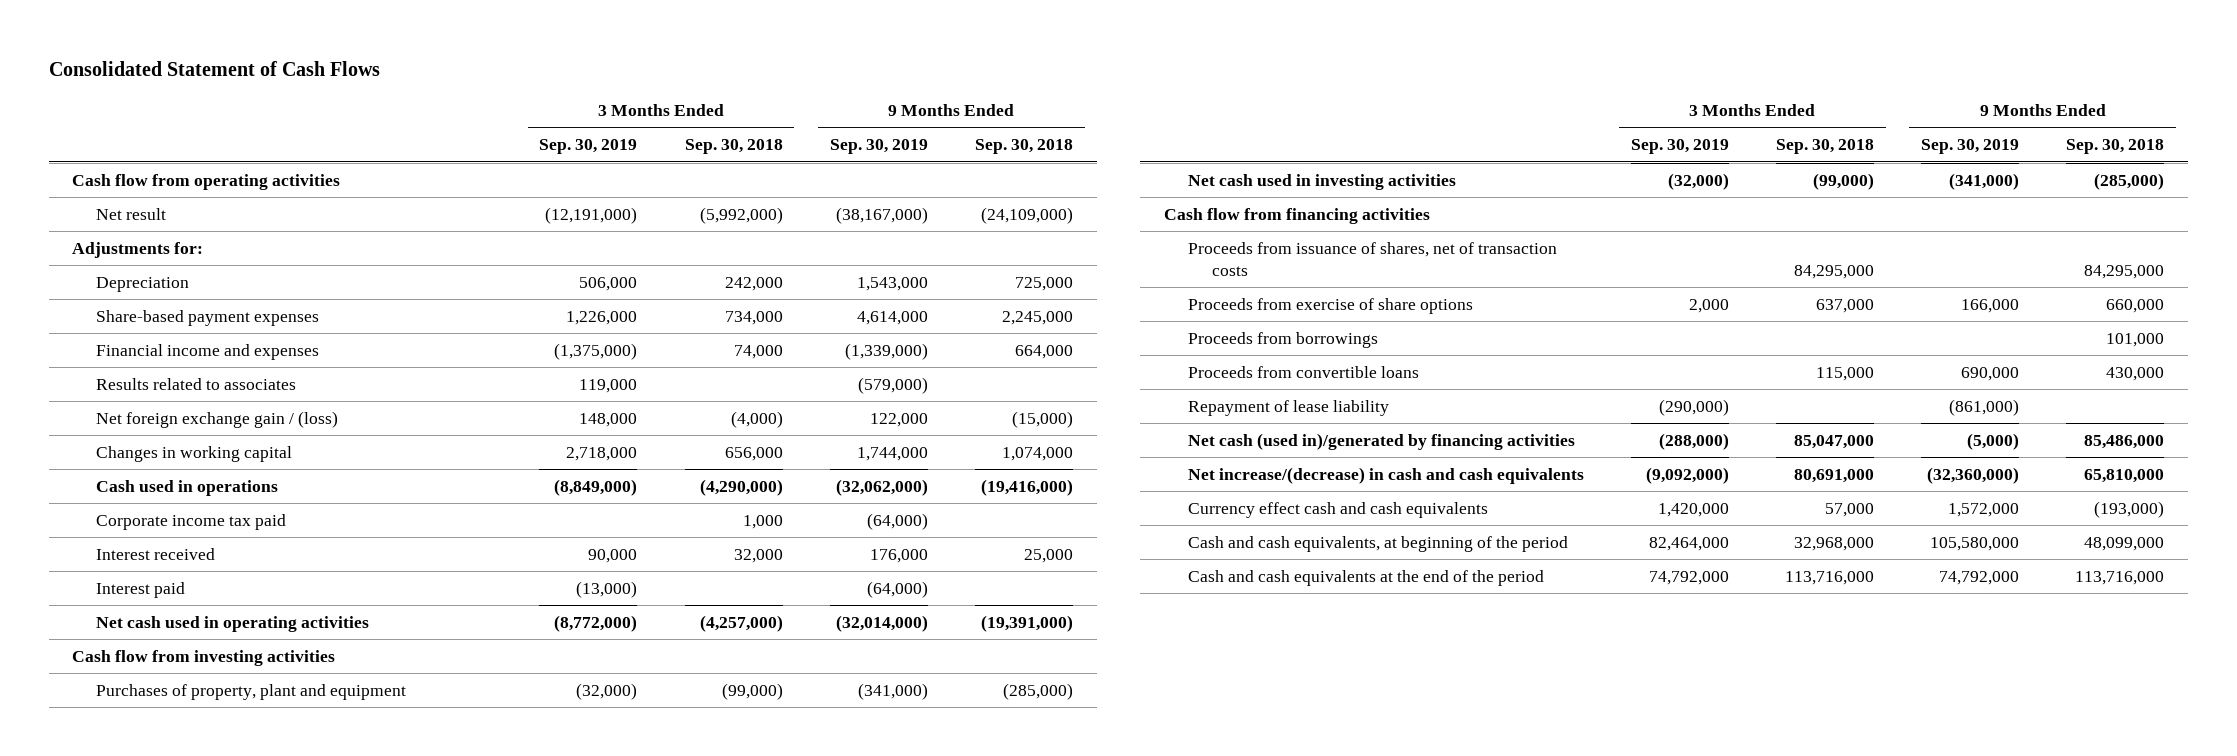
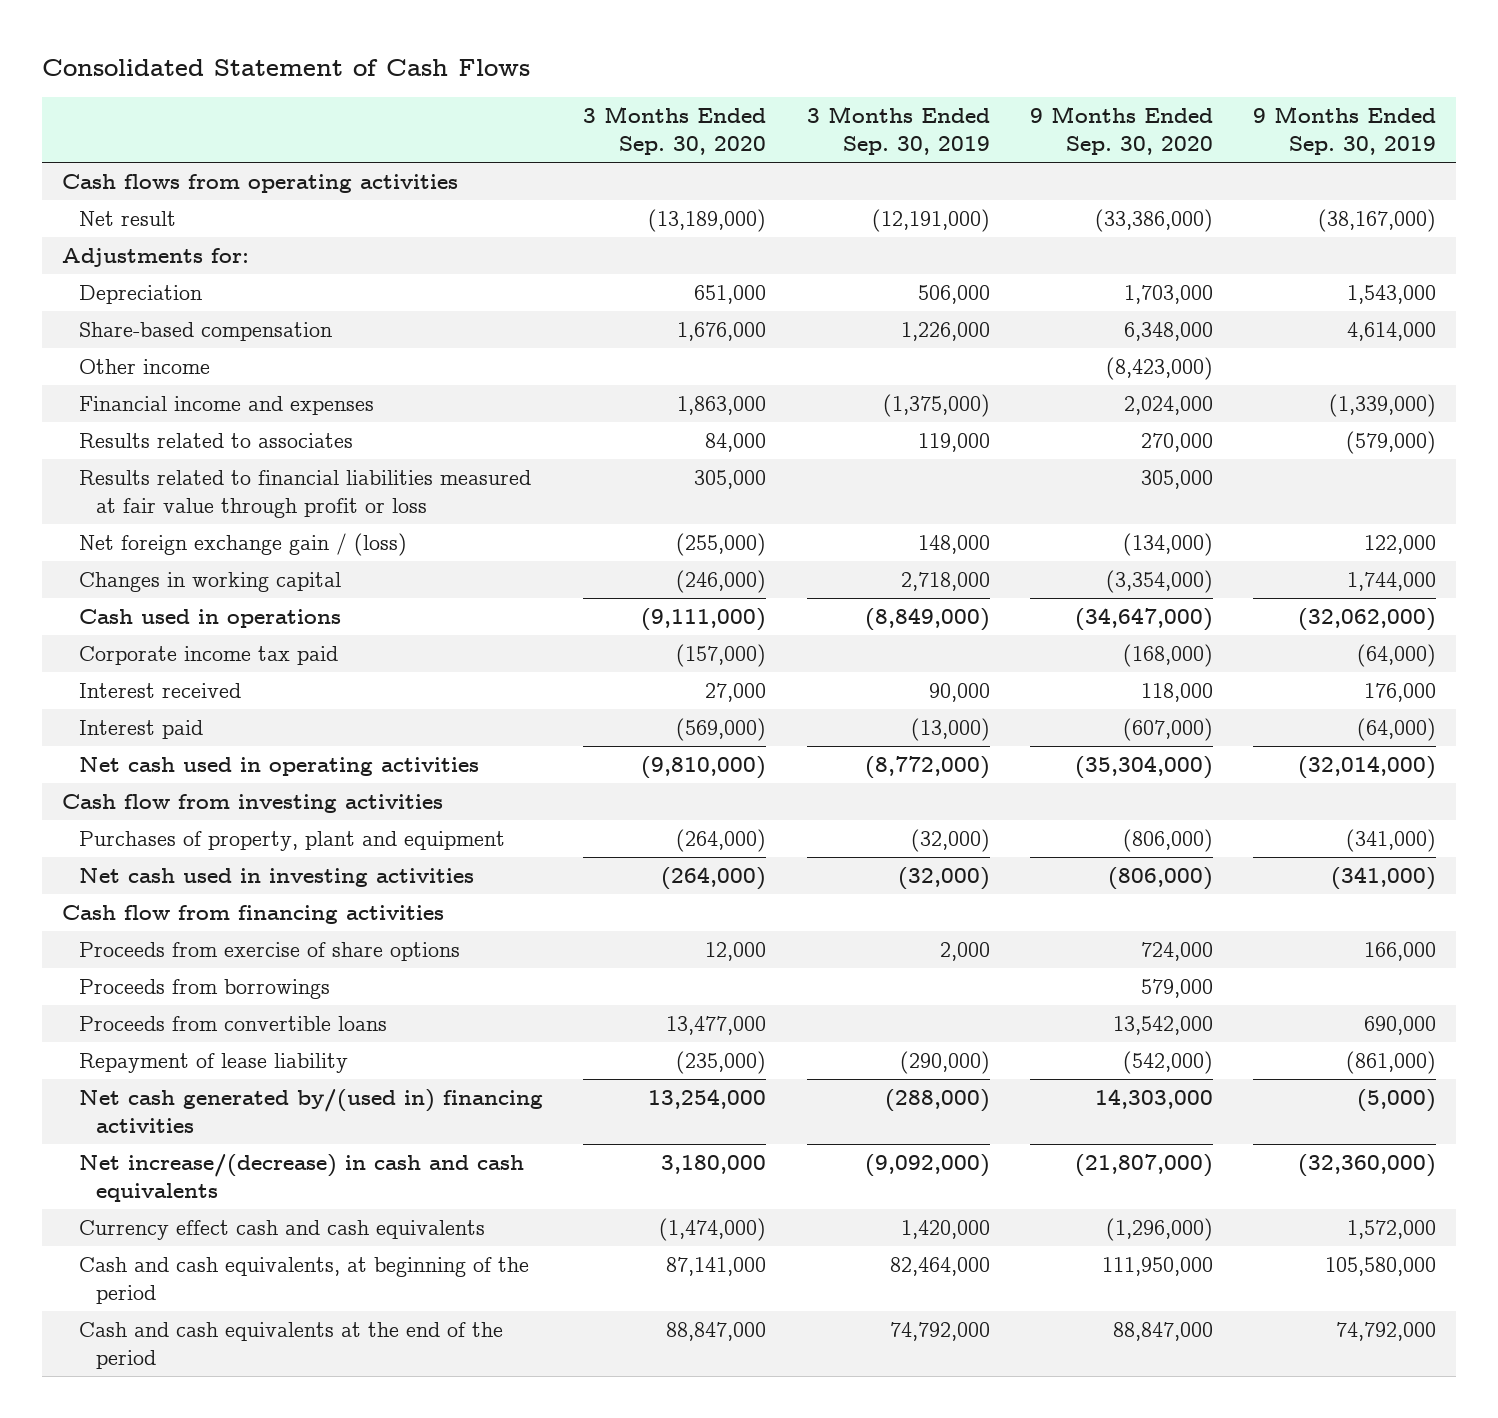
[684,139,783,155] Sep. 30, 2018 -> none
[975,139,1074,155] Sep. 30, 2018 -> none
none -> [583,106,767,155] 3 Months Ended Sep. 30, 2020
none -> [1029,106,1213,155] 9 Months Ended Sep. 30, 2020
[72,173,341,190] Cash flow from operating activities -> [62,174,459,194] Cash flows from operating activities
[96,309,320,326] Share-based payment expenses -> [79,322,333,342] Share-based compensation
none -> [79,359,211,375] Other income
none -> [79,470,532,518] Results related to financial liabilities measured at fair value through profit or loss
[1187,241,1557,276] Proceeds from issuance of shares, net of transaction costs -> none
[1187,432,1575,450] Net cash (used in)/generated by financing activities -> [79,1089,544,1133] Net cash generated by/(used in) financing activities

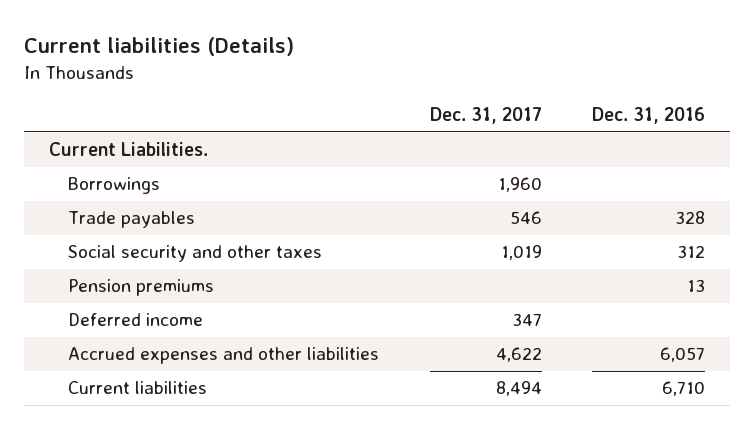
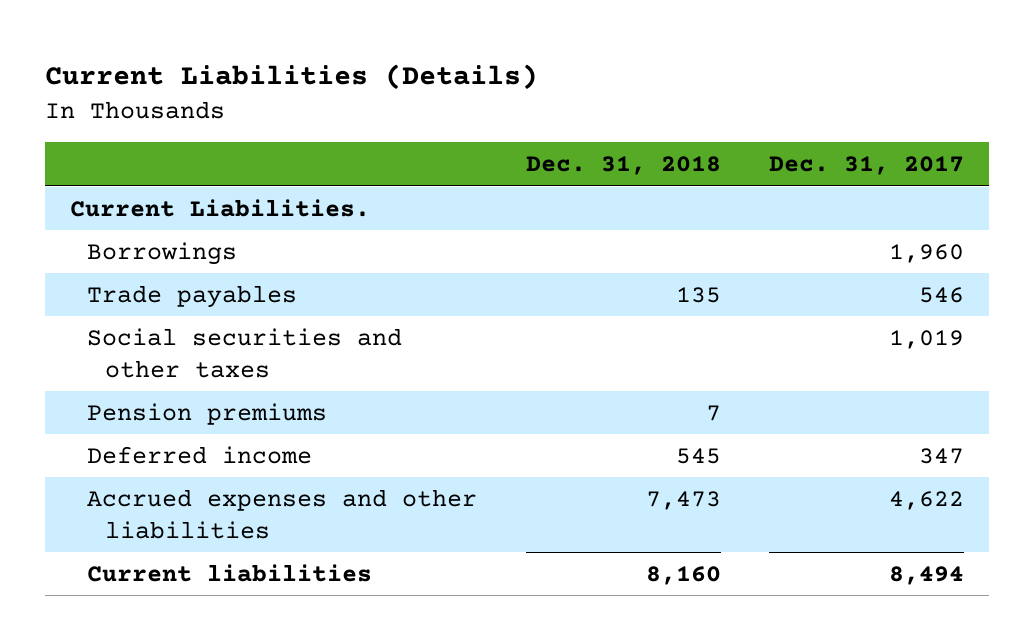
[23,37,294,57] Current liabilities (Details) -> [45,64,539,91] Current Liabilities (Details)
[591,107,705,125] Dec. 31, 2016 -> none
none -> [525,156,721,176] Dec. 31, 2018
[68,245,323,263] Social security and other taxes -> [87,327,403,378] Social securities and other taxes

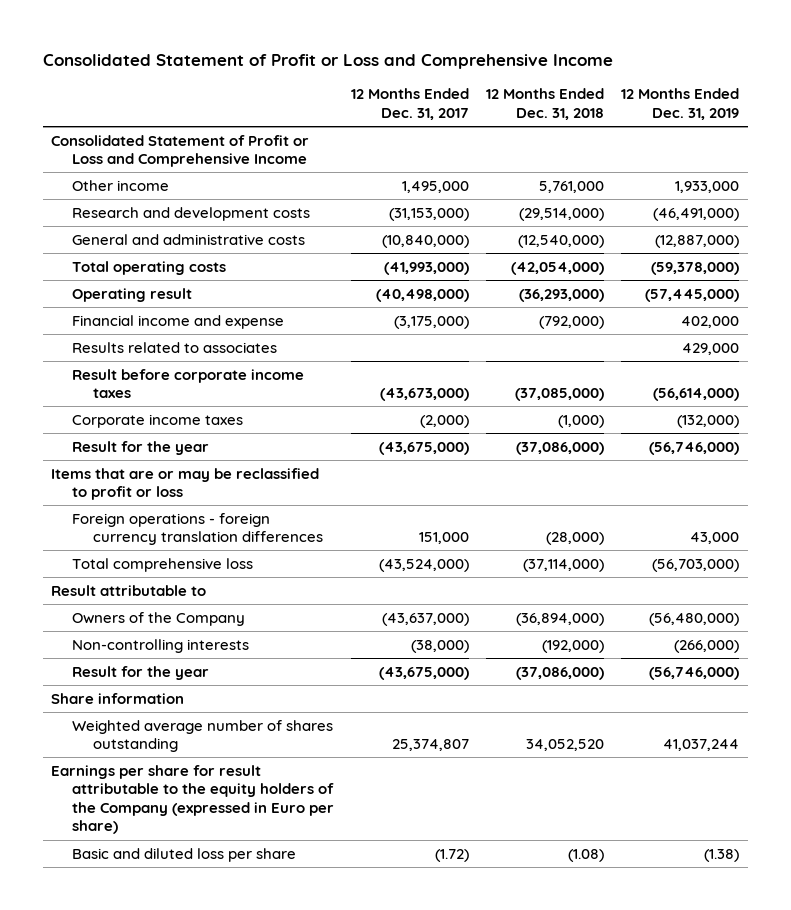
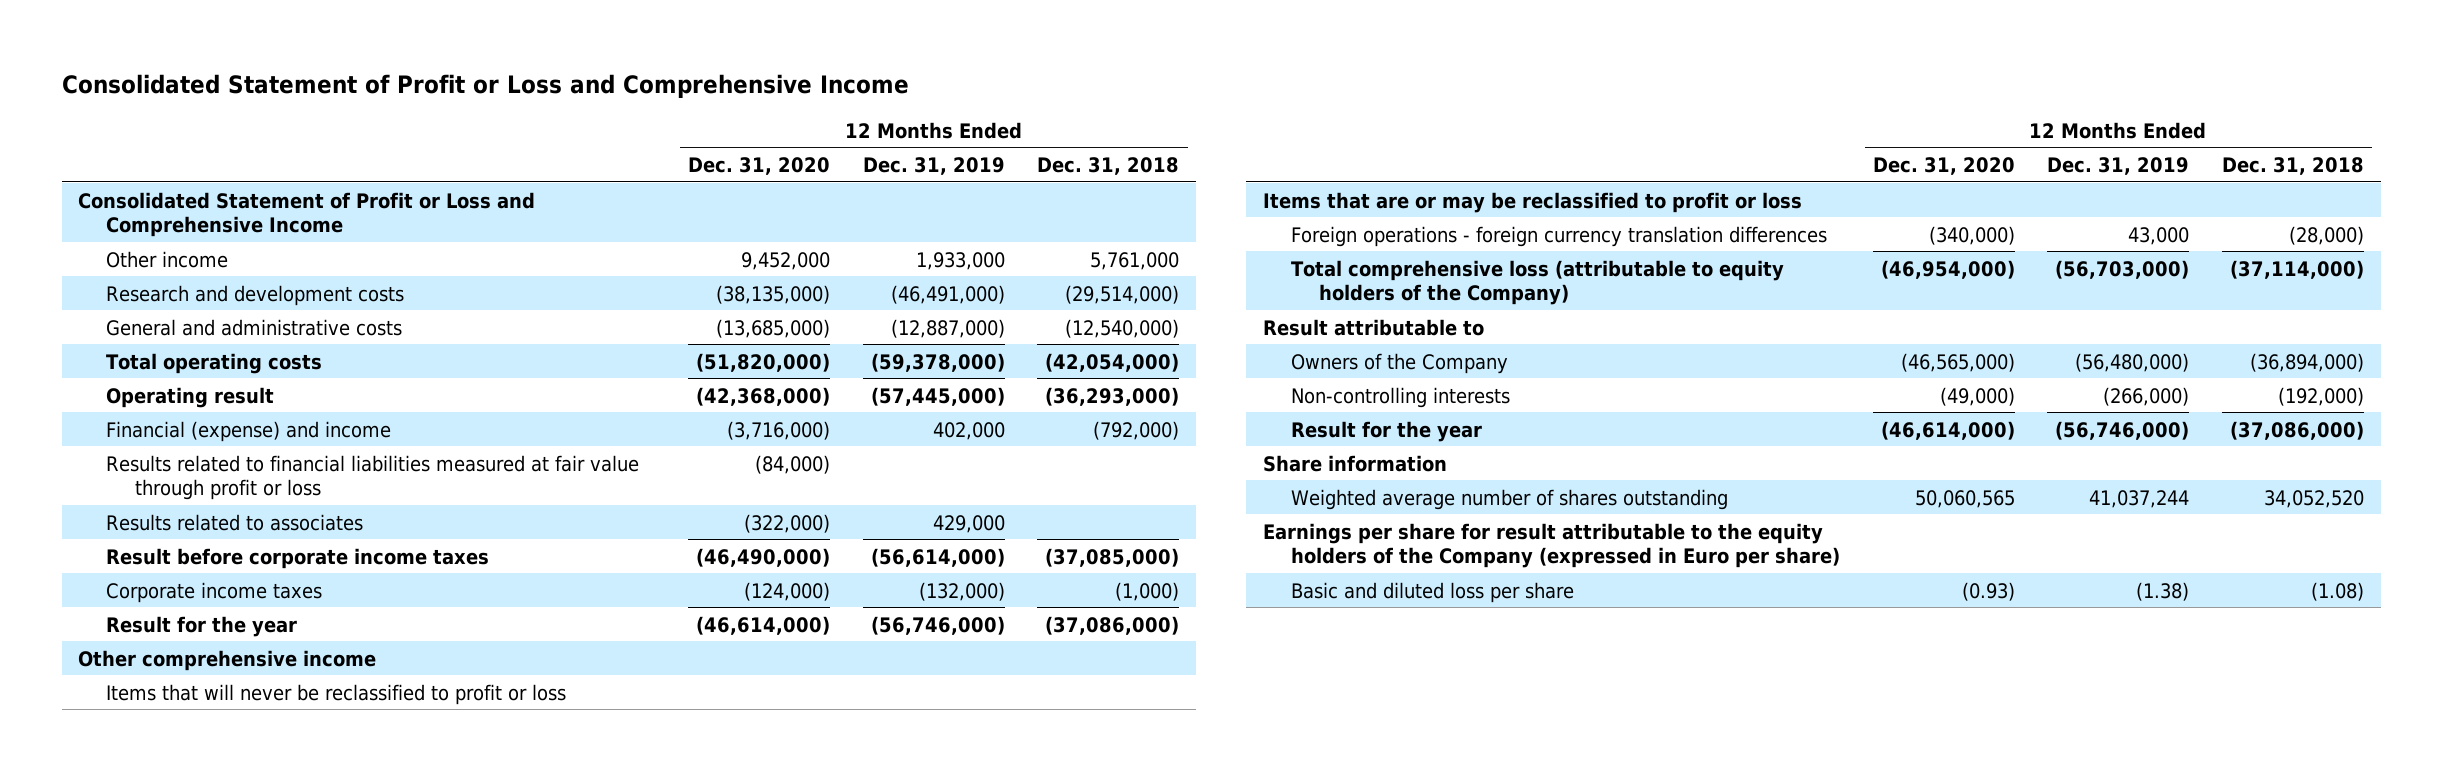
[351,88,470,120] 12 Months Ended Dec. 31, 2017 -> none
none -> [688,157,831,176] Dec. 31, 2020
[72,314,285,329] Financial income and expense -> [106,420,392,442] Financial (expense) and income
none -> [106,454,640,501] Results related to financial liabilities measured at fair value through profit or loss
none -> [78,649,377,671] Other comprehensive income
none -> [106,683,567,705] Items that will never be reclassified to profit or loss
[72,557,254,572] Total comprehensive loss -> [1291,259,1785,306] Total comprehensive loss (attributable to equity holders of the Company)

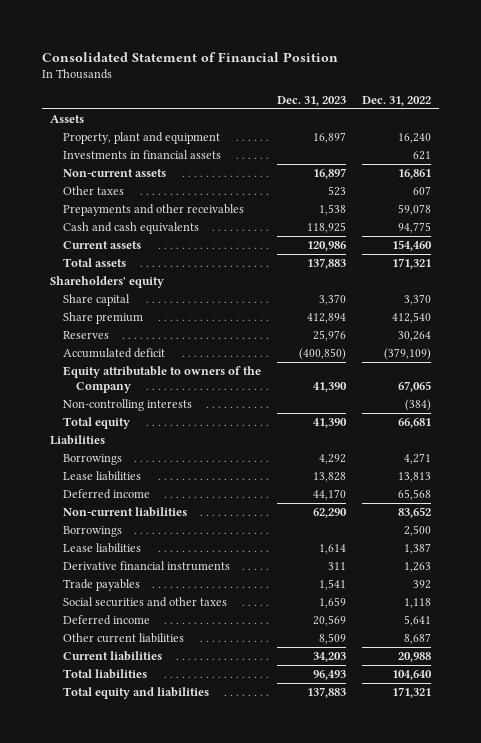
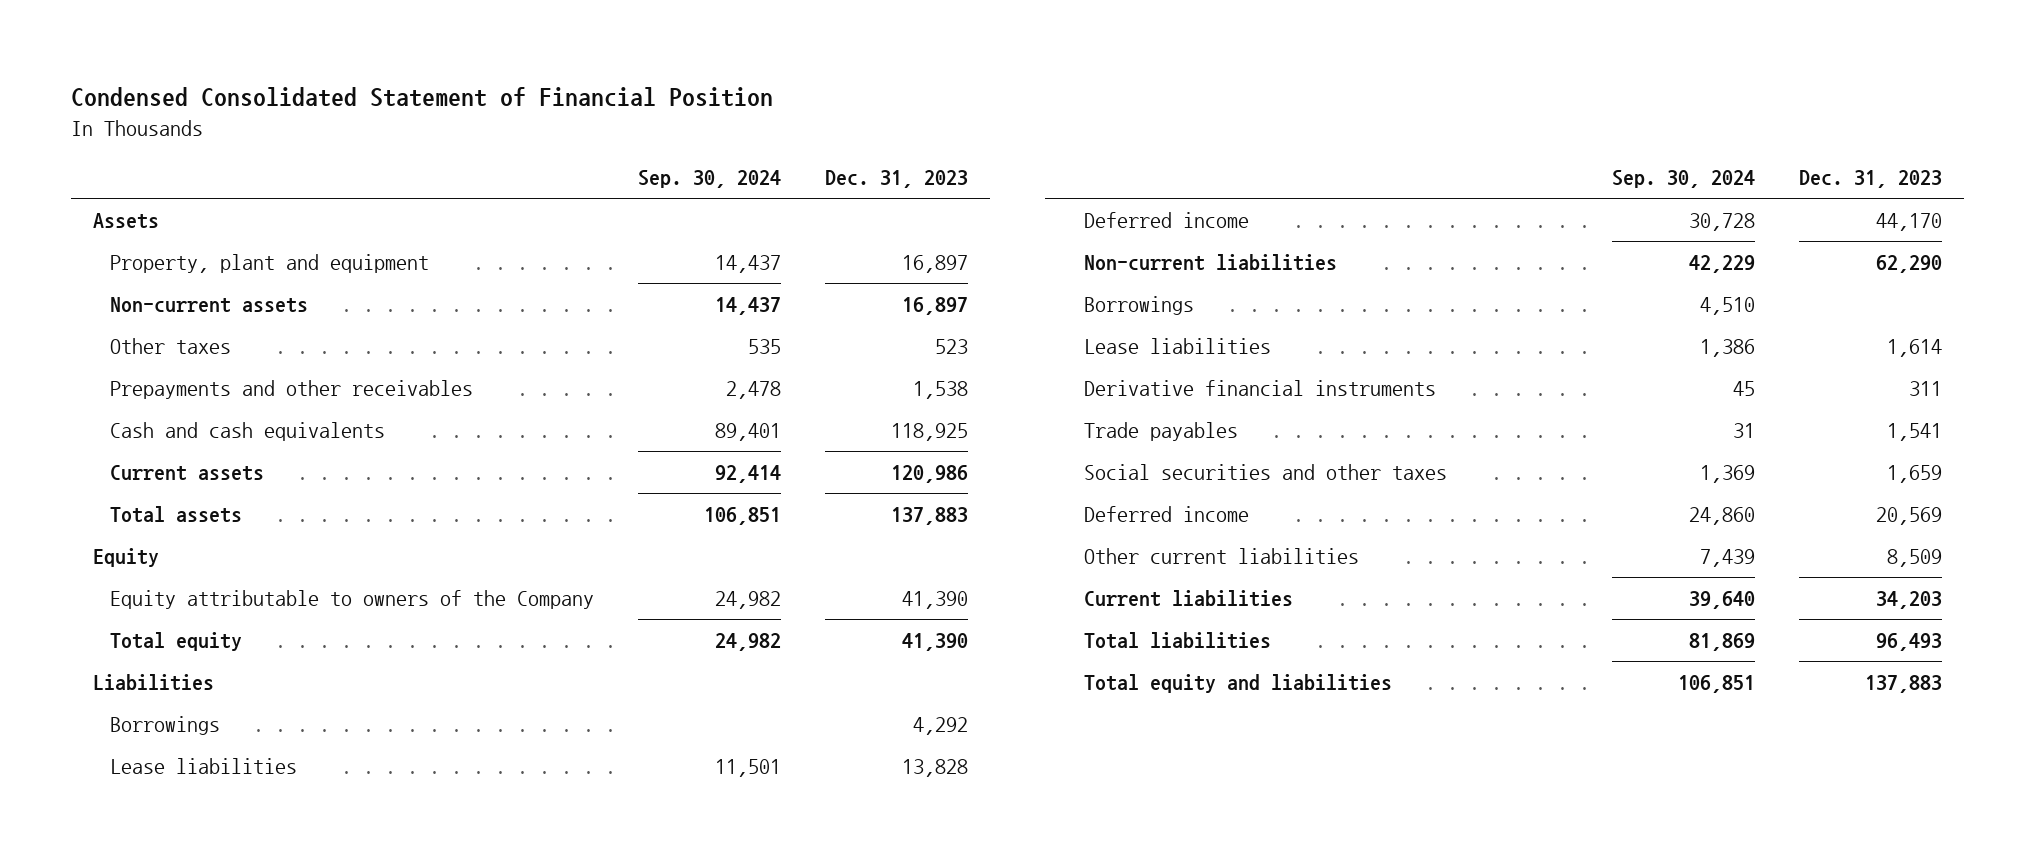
[42,51,339,62] Consolidated Statement of Financial Position -> [70,86,773,107] Condensed Consolidated Statement of Financial Position
[361,95,431,106] Dec. 31, 2022 -> none
none -> [637,170,781,189] Sep. 30, 2024
[63,150,222,160] Investments in financial assets -> none
[63,294,131,307] Share capital -> none
[63,312,144,325] Share premium -> none
[63,331,110,340] Reserves -> none
[63,348,166,359] Accumulated deficit -> none
[50,276,165,289] Shareholders' equity -> [92,547,159,567] Equity
[63,399,193,412] Non-controlling interests -> none

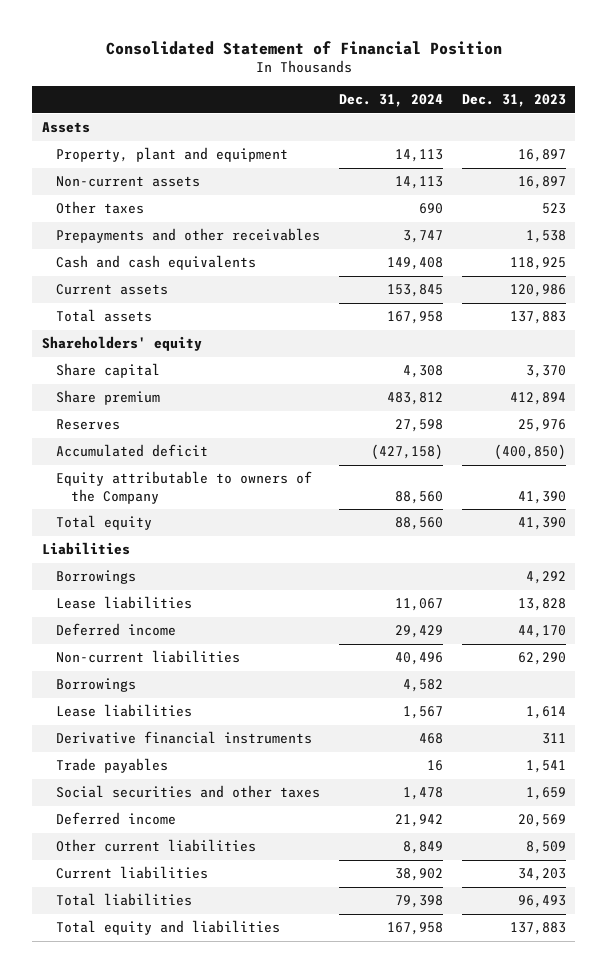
[70,86,773,107] Condensed Consolidated Statement of Financial Position -> [105,40,502,55] Consolidated Statement of Financial Position
[637,170,781,189] Sep. 30, 2024 -> none
none -> [338,94,443,108] Dec. 31, 2024
[92,547,159,567] Equity -> [41,336,202,352] Shareholders' equity
none -> [56,363,161,379] Share capital
none -> [56,390,161,406] Share premium
none -> [56,419,121,431] Reserves
none -> [56,444,209,458] Accumulated deficit

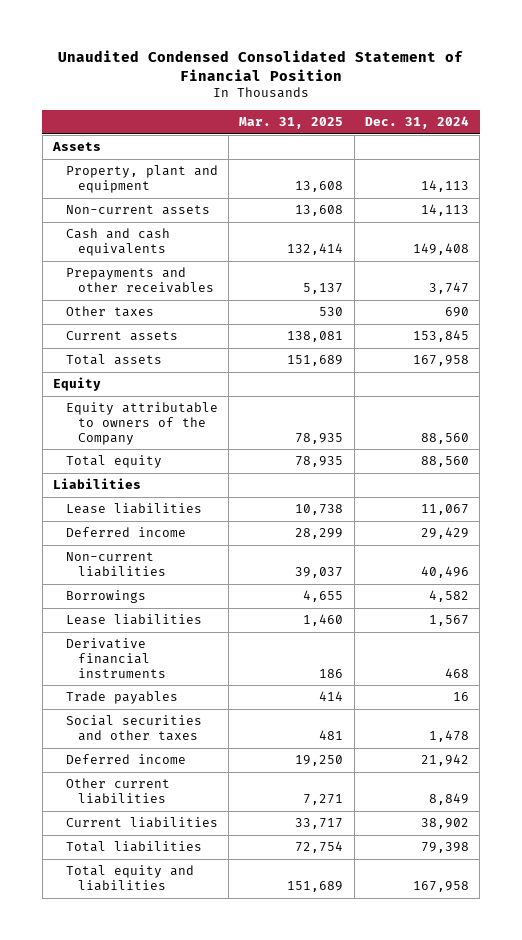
[105,40,502,55] Consolidated Statement of Financial Position -> [58,49,464,81] Unaudited Condensed Consolidated Statement of Financial Position
[461,94,566,108] Dec. 31, 2023 -> none
none -> [239,117,344,130] Mar. 31, 2025
[56,228,321,244] Prepayments and other receivables -> [65,267,214,293] Prepayments and other receivables
[56,201,145,215] Other taxes -> [65,306,154,318] Other taxes
[56,363,161,379] Share capital -> none
[56,390,161,406] Share premium -> none
[56,419,121,431] Reserves -> none
[56,444,209,458] Accumulated deficit -> none
[41,336,202,352] Shareholders' equity -> [53,377,102,392] Equity
[56,570,137,585] Borrowings -> none

